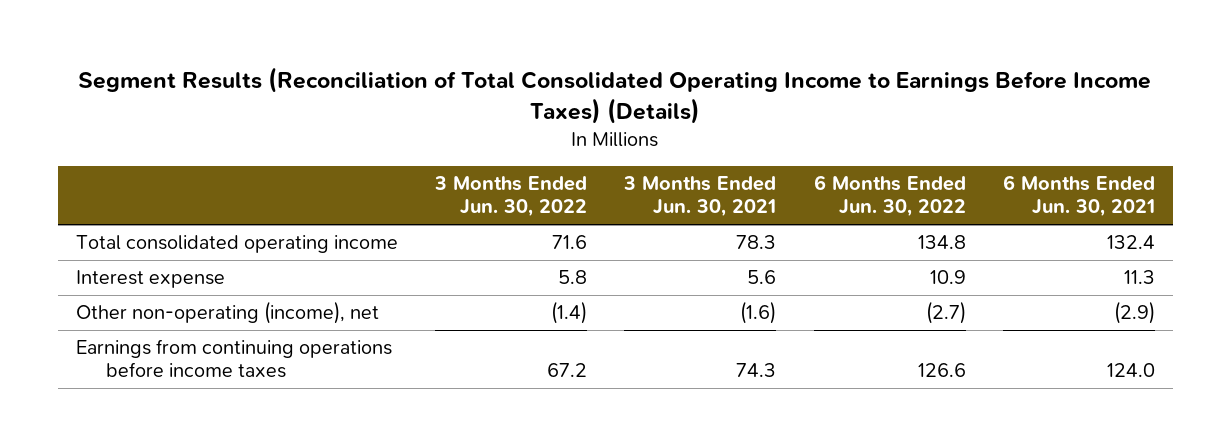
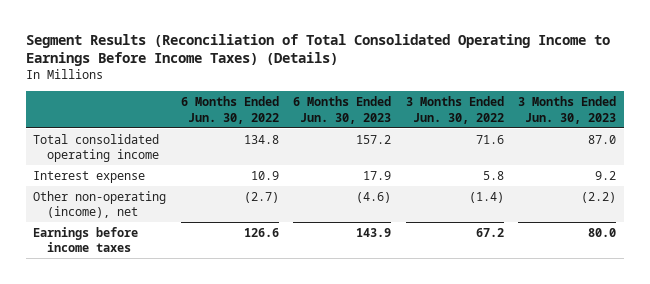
[623,176,777,218] 3 Months Ended Jun. 30, 2021 -> none
[1002,175,1155,218] 6 Months Ended Jun. 30, 2021 -> none
none -> [293,96,392,124] 6 Months Ended Jun. 30, 2023
none -> [518,96,617,124] 3 Months Ended Jun. 30, 2023
[76,339,393,379] Earnings from continuing operations before income taxes -> [33,226,139,253] Earnings before income taxes

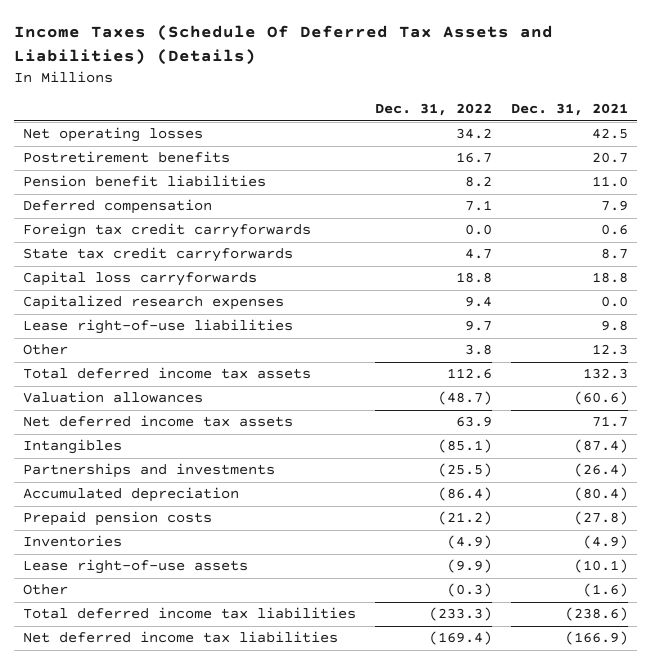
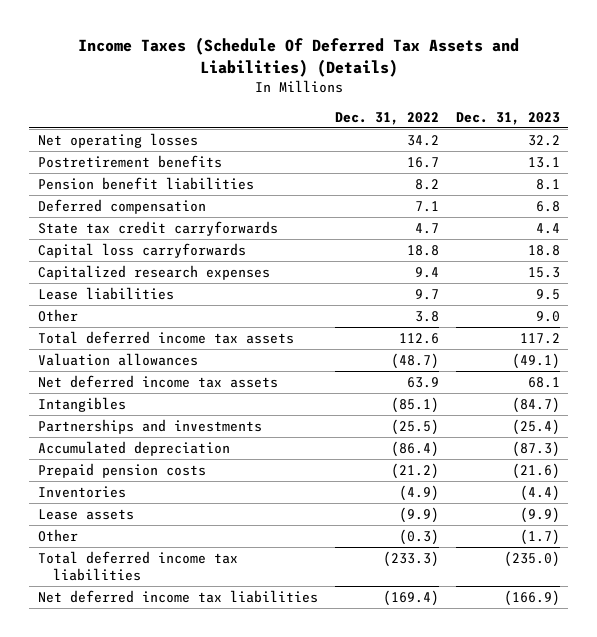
[510,103,628,117] Dec. 31, 2021 -> none
none -> [455,111,560,125] Dec. 31, 2023
[23,223,312,239] Foreign tax credit carryforwards -> none
[23,319,294,335] Lease right-of-use liabilities -> none
none -> [37,287,174,301] Lease liabilities
[23,559,249,575] Lease right-of-use assets -> [37,509,134,521] Lease assets

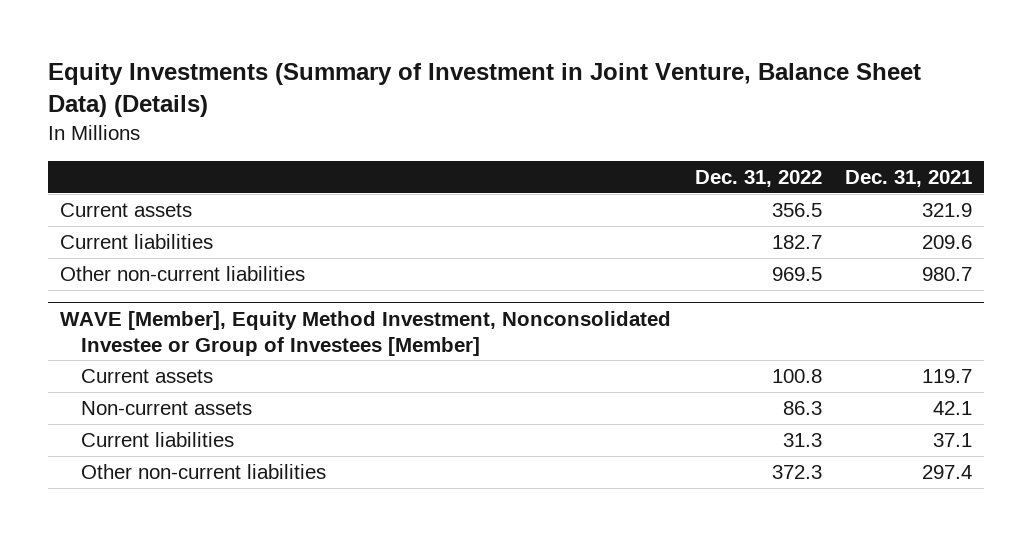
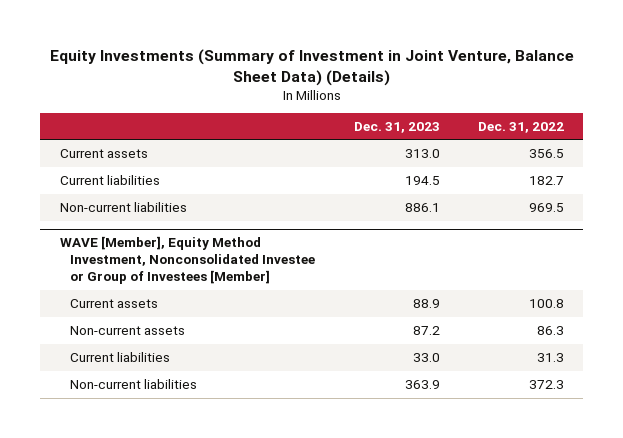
[845,170,973,188] Dec. 31, 2021 -> none
none -> [353,121,440,133] Dec. 31, 2023
[60,266,306,282] Other non-current liabilities -> [59,201,187,212] Non-current liabilities
[81,464,327,480] Other non-current liabilities -> [70,378,198,389] Non-current liabilities

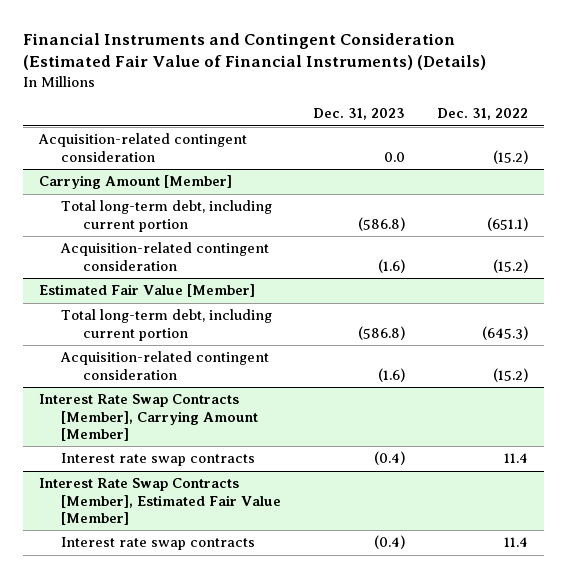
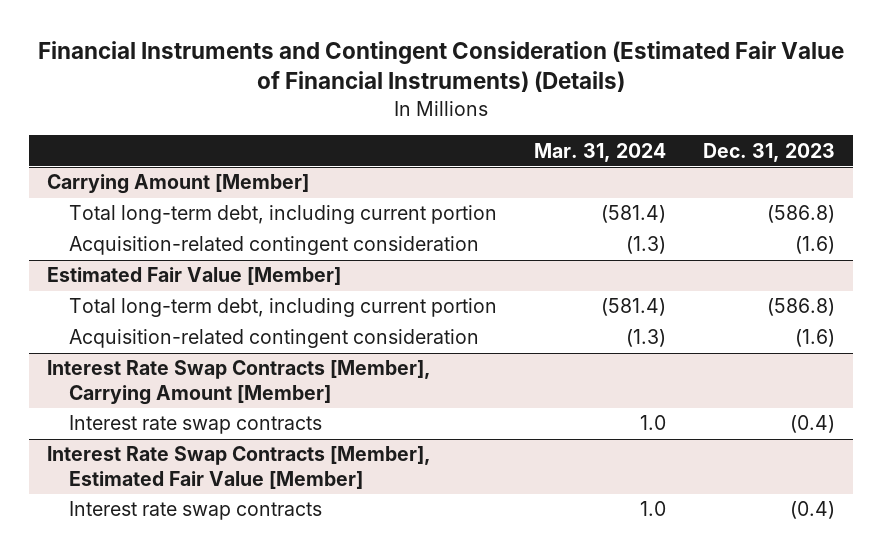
[436,108,528,121] Dec. 31, 2022 -> none
none -> [533,142,666,162] Mar. 31, 2024
[37,133,247,162] Acquisition-related contingent consideration -> none

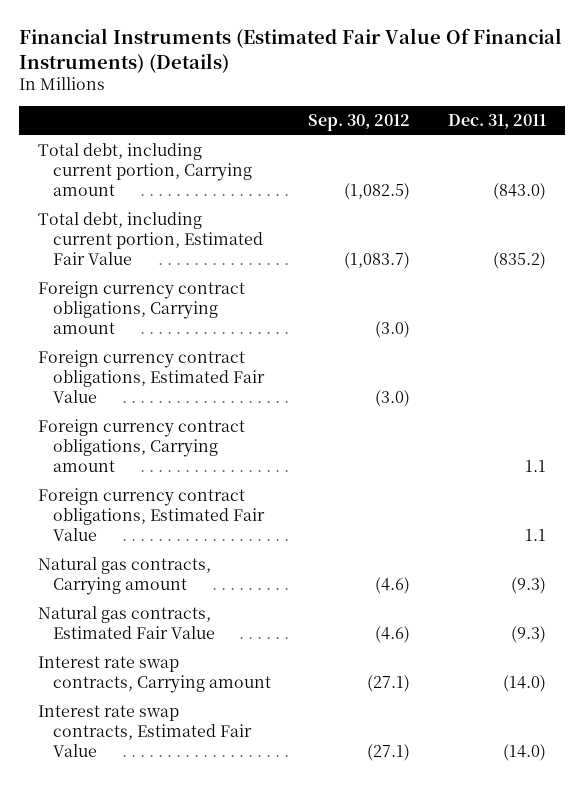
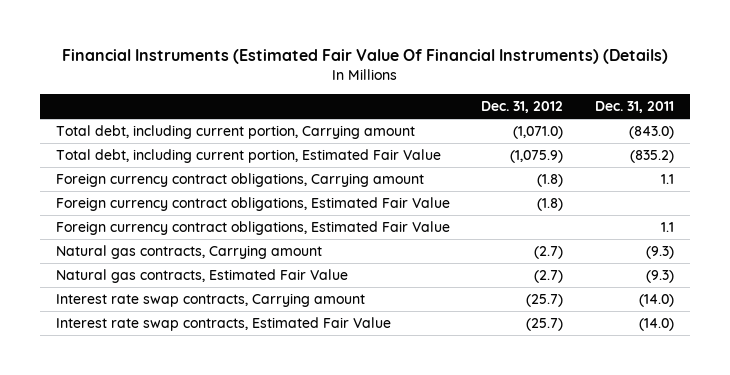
[308,114,411,132] Sep. 30, 2012 -> none
none -> [481,100,564,113] Dec. 31, 2012
[38,281,246,335] Foreign currency contract obligations, Carrying amount -> none
[38,350,265,404] Foreign currency contract obligations, Estimated Fair Value -> [55,197,450,212] Foreign currency contract obligations, Estimated Fair Value

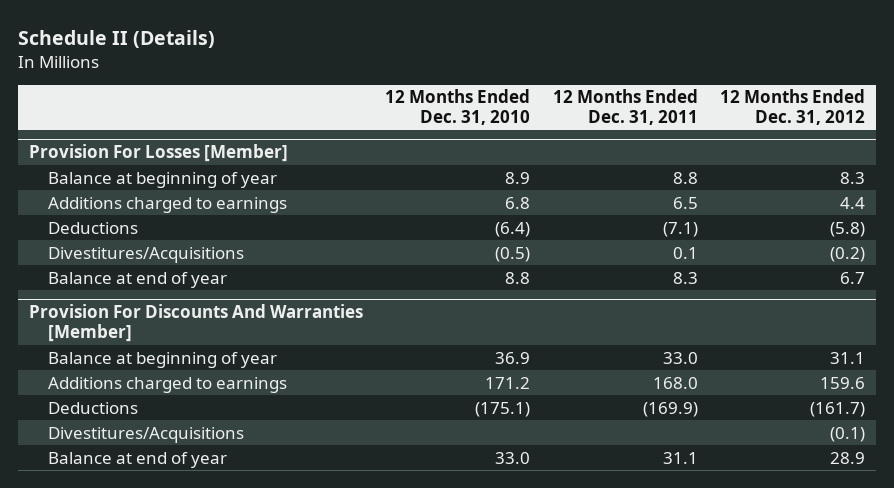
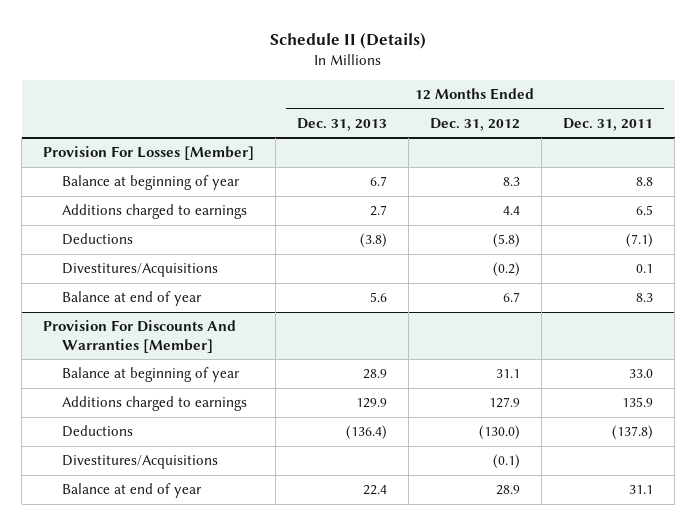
[385,89,531,125] 12 Months Ended Dec. 31, 2010 -> none
none -> [297,117,388,131] Dec. 31, 2013
[652,376,698,389] 168.0 -> [622,397,654,408] 135.9
[819,376,865,389] 159.6 -> [489,397,521,409] 127.9
[642,401,698,417] (169.9) -> [612,425,654,441] (137.8)
[809,401,865,417] (161.7) -> [479,425,521,441] (130.0)

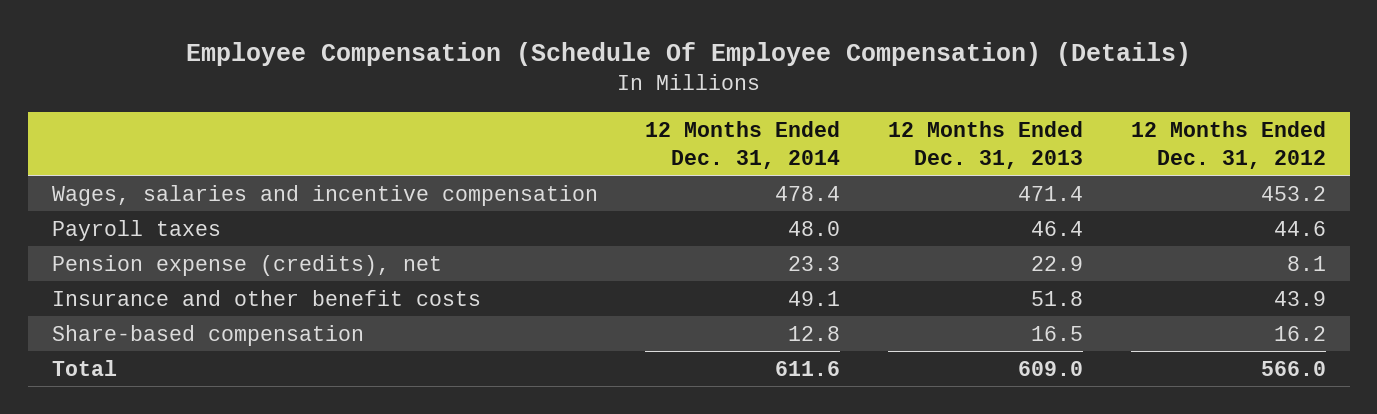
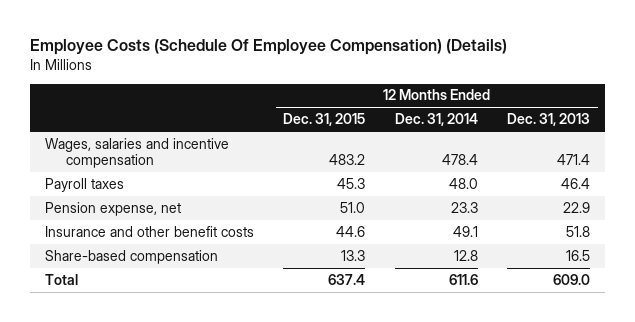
[185,42,1191,67] Employee Compensation (Schedule Of Employee Compensation) (Details) -> [29,39,507,56] Employee Costs (Schedule Of Employee Compensation) (Details)
[1130,120,1326,169] 12 Months Ended Dec. 31, 2012 -> none
none -> [283,113,366,127] Dec. 31, 2015
[51,254,442,276] Pension expense (credits), net -> [44,201,181,216] Pension expense, net

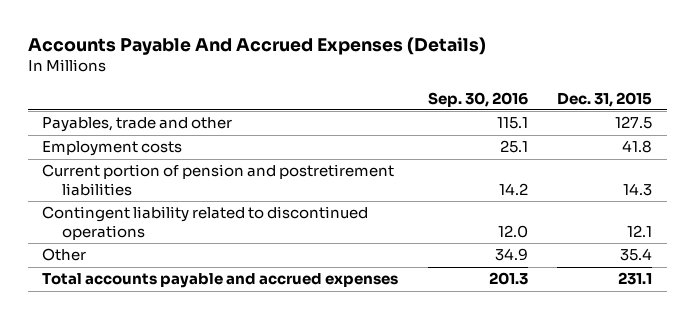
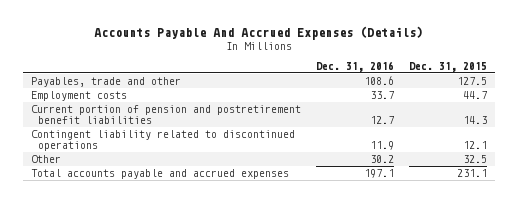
[427,91,528,107] Sep. 30, 2016 -> none
none -> [315,61,394,73] Dec. 31, 2016
[622,140,653,154] 41.8 -> [463,91,488,100] 44.7
[42,164,395,197] Current portion of pension and postretirement liabilities -> [30,105,301,124] Current portion of pension and postretirement benefit liabilities
[620,248,653,262] 35.4 -> [463,155,488,164] 32.5

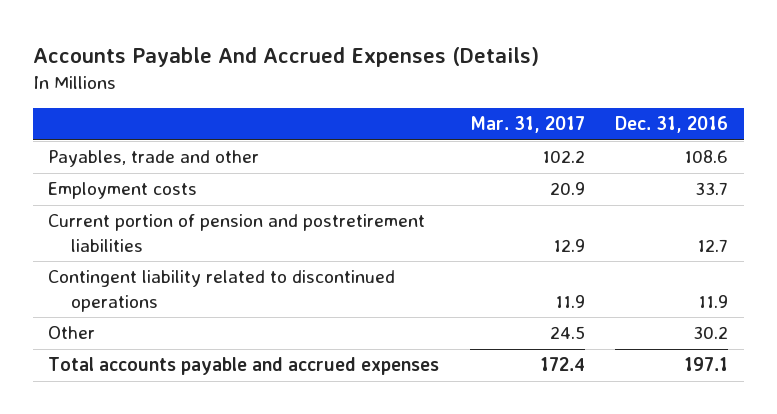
[409,62,488,73] Dec. 31, 2015 -> none
none -> [469,116,585,134] Mar. 31, 2017
[30,105,301,124] Current portion of pension and postretirement benefit liabilities -> [48,214,426,253] Current portion of pension and postretirement liabilities

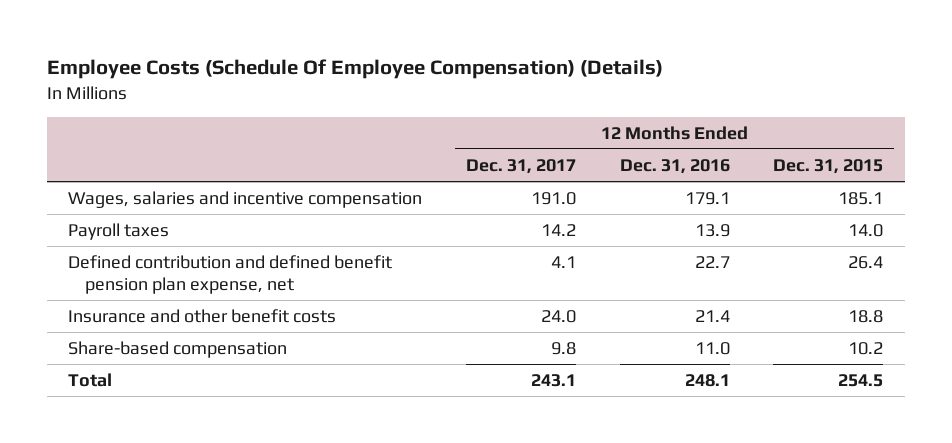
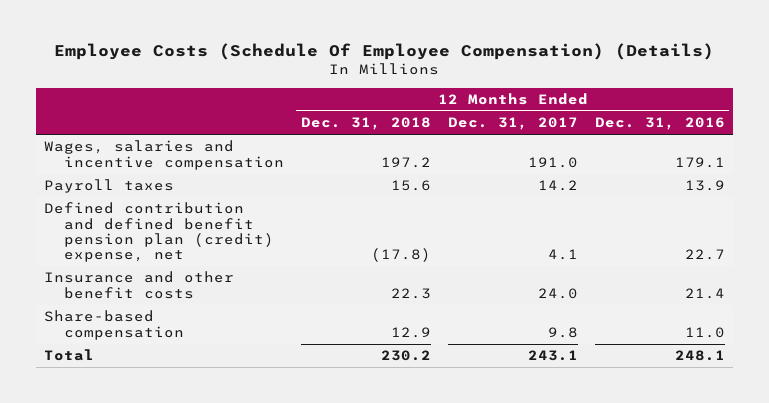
[773,158,884,174] Dec. 31, 2015 -> none
none -> [300,117,431,131] Dec. 31, 2018
[68,255,393,294] Defined contribution and defined benefit pension plan expense, net -> [44,202,274,263] Defined contribution and defined benefit pension plan (credit) expense, net

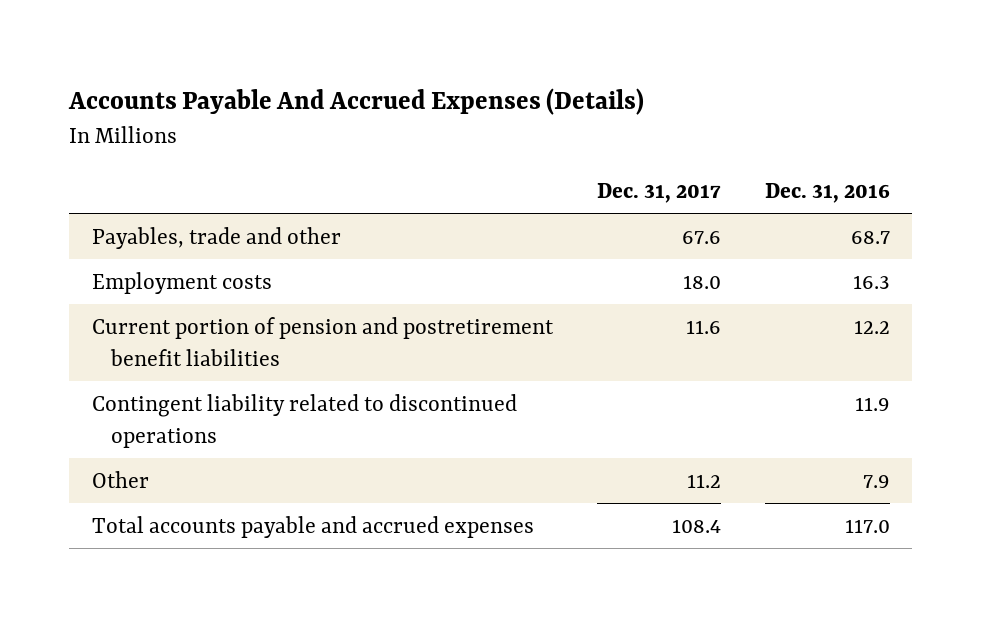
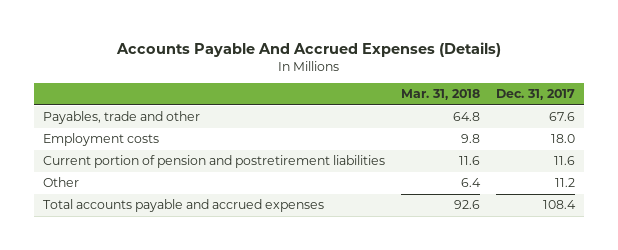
[765,182,891,203] Dec. 31, 2016 -> none
none -> [401,89,481,101] Mar. 31, 2018
[91,393,517,448] Contingent liability related to discontinued operations -> none
[91,316,554,366] Current portion of pension and postretirement benefit liabilities -> [42,155,385,169] Current portion of pension and postretirement liabilities

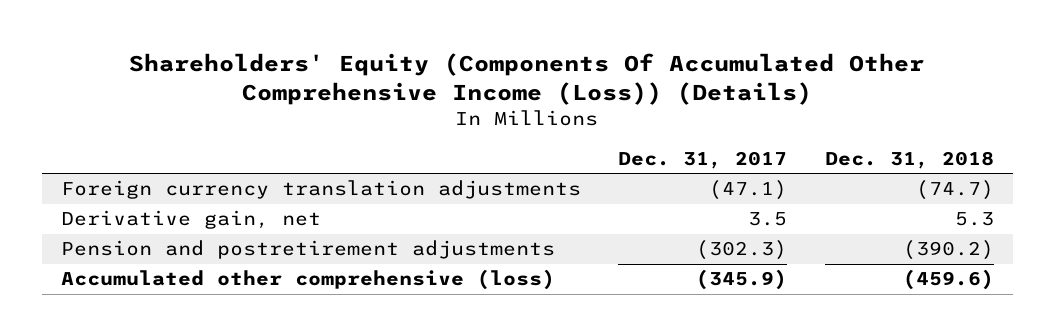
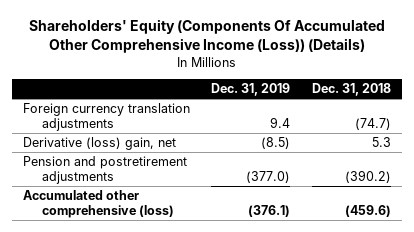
[618,151,788,170] Dec. 31, 2017 -> none
none -> [211,83,291,97] Dec. 31, 2019
[60,210,321,230] Derivative gain, net -> [22,137,176,151] Derivative (loss) gain, net

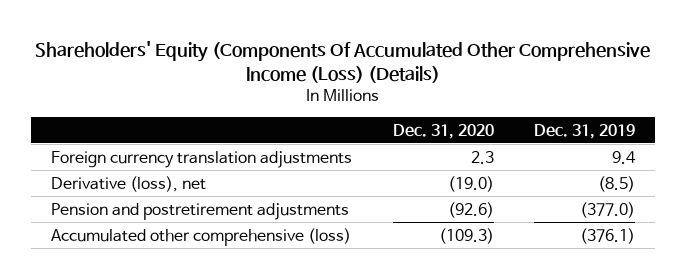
[28,19,385,54] Shareholders' Equity (Components Of Accumulated Other Comprehensive Income (Loss)) (Details) -> [35,40,651,84] Shareholders' Equity (Components Of Accumulated Other Comprehensive Income (Loss) (Details)
[312,83,392,97] Dec. 31, 2018 -> none
none -> [392,123,494,139] Dec. 31, 2020
[22,137,176,151] Derivative (loss) gain, net -> [51,175,207,192] Derivative (loss), net

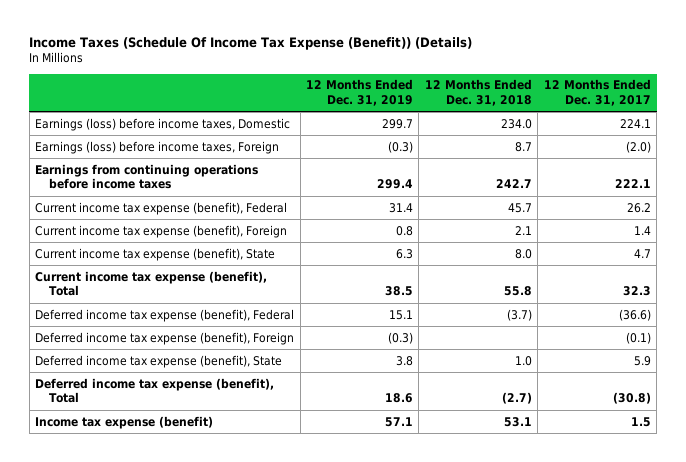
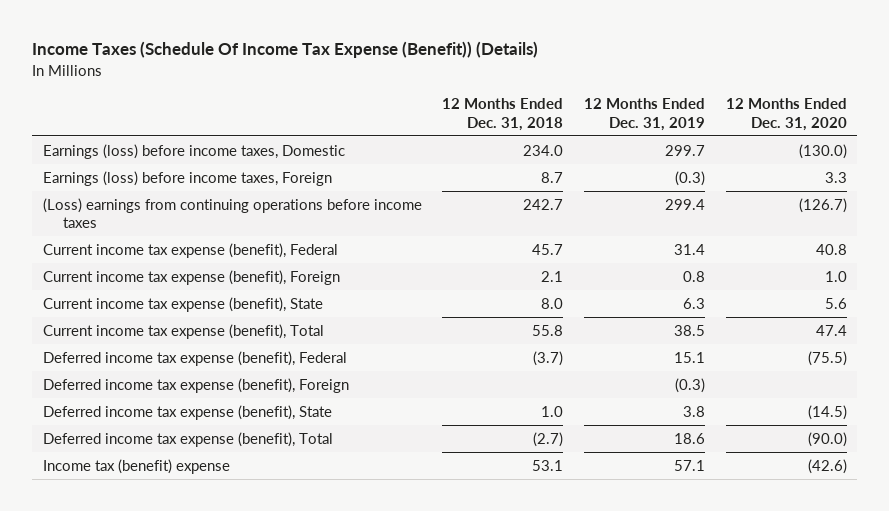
[543,79,651,106] 12 Months Ended Dec. 31, 2017 -> none
none -> [725,98,847,131] 12 Months Ended Dec. 31, 2020
[35,163,259,190] Earnings from continuing operations before income taxes -> [42,197,422,229] (Loss) earnings from continuing operations before income taxes
[35,415,214,429] Income tax expense (benefit) -> [42,458,230,474] Income tax (benefit) expense

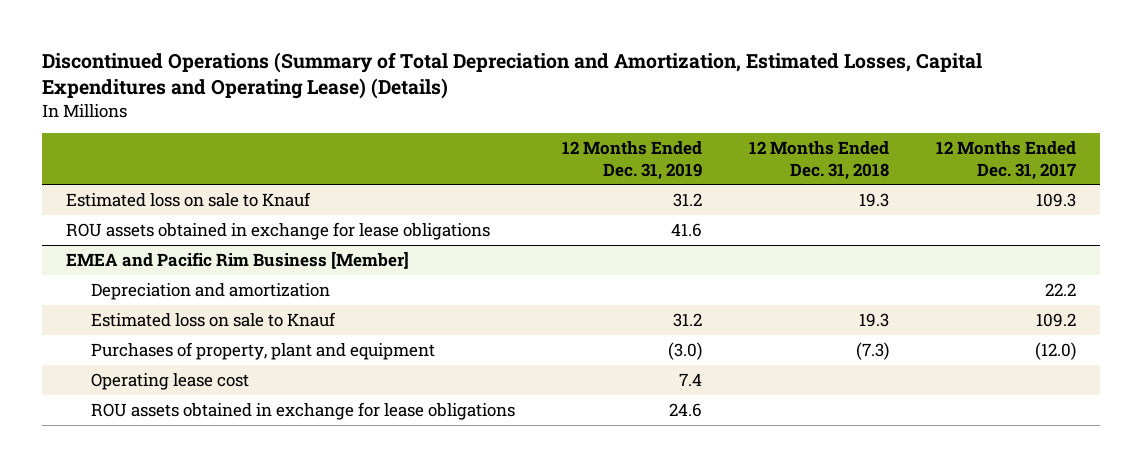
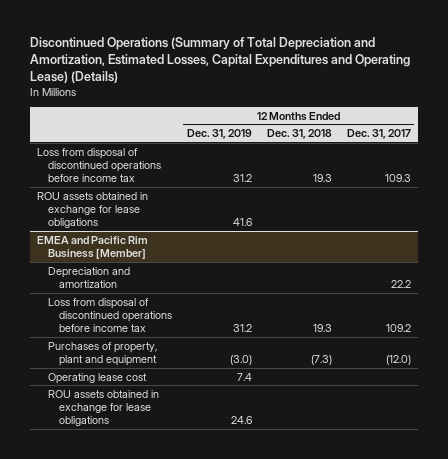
[65,191,311,207] Estimated loss on sale to Knauf -> [37,147,162,182] Loss from disposal of discontinued operations before income tax
[90,311,336,327] Estimated loss on sale to Knauf -> [48,297,172,332] Loss from disposal of discontinued operations before income tax

